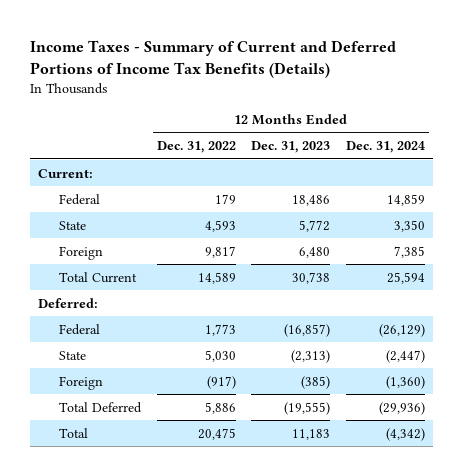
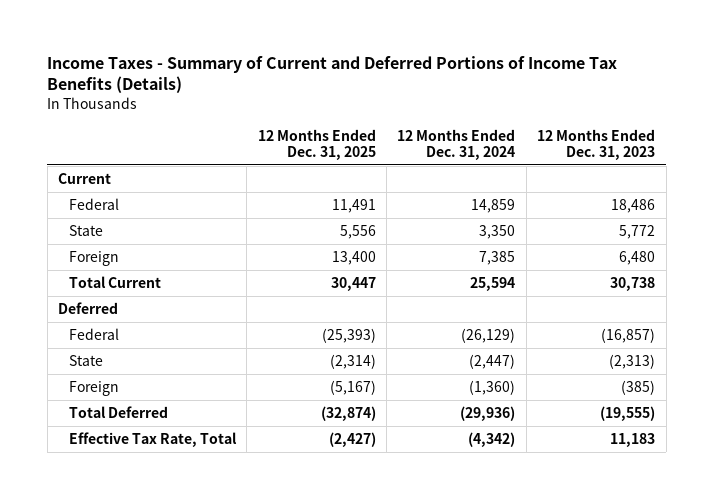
[156,141,236,154] Dec. 31, 2022 -> none
none -> [257,128,376,160] 12 Months Ended Dec. 31, 2025
[38,168,94,178] Current: -> [57,173,111,185] Current
[38,297,99,308] Deferred: -> [57,302,118,315] Deferred
[59,427,89,438] Total -> [68,432,237,448] Effective Tax Rate, Total

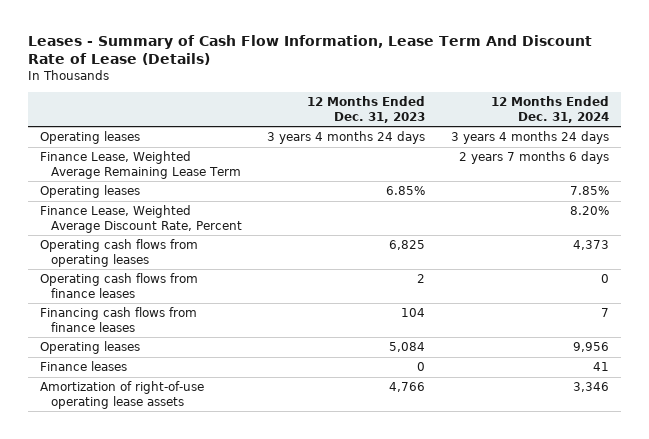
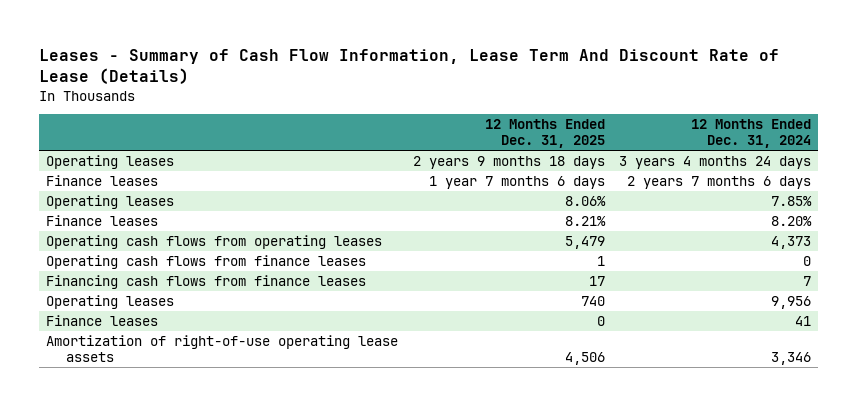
[307,96,426,123] 12 Months Ended Dec. 31, 2023 -> none
none -> [484,119,605,149] 12 Months Ended Dec. 31, 2025
[40,151,242,179] Finance Lease, Weighted Average Remaining Lease Term -> [46,174,159,186] Finance leases
[40,205,243,233] Finance Lease, Weighted Average Discount Rate, Percent -> [46,214,159,226] Finance leases

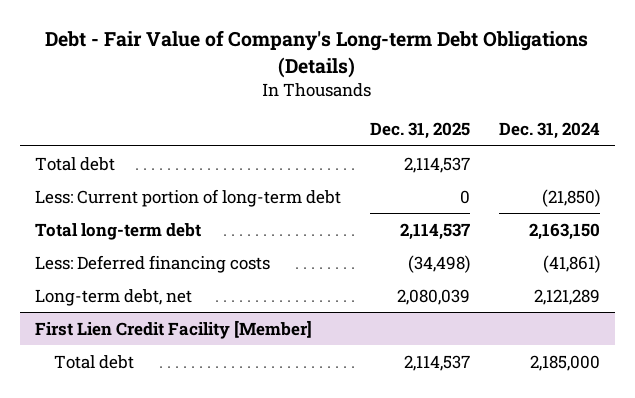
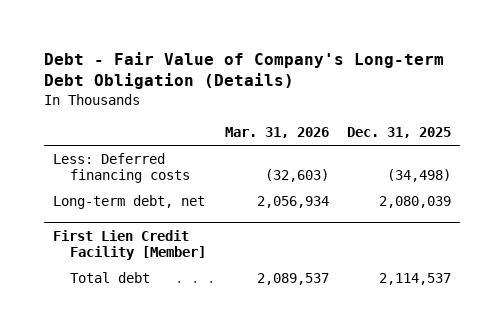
[45,30,589,78] Debt - Fair Value of Company's Long-term Debt Obligations (Details) -> [43,52,444,90] Debt - Fair Value of Company's Long-term Debt Obligation (Details)
[499,122,601,140] Dec. 31, 2024 -> none
none -> [224,126,329,138] Mar. 31, 2026
[34,156,115,171] Total debt -> none
[34,188,341,207] Less: Current portion of long-term debt -> none
[34,222,201,240] Total long-term debt -> none

